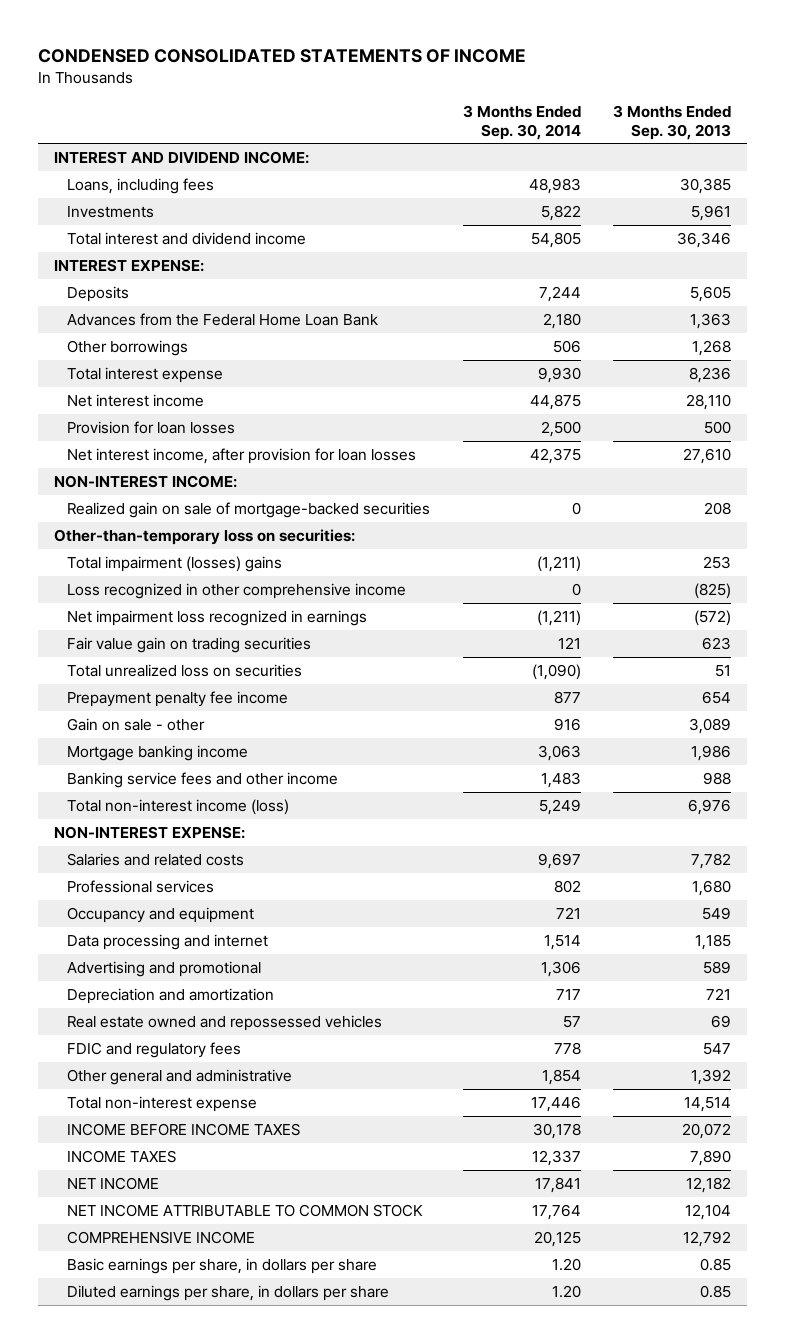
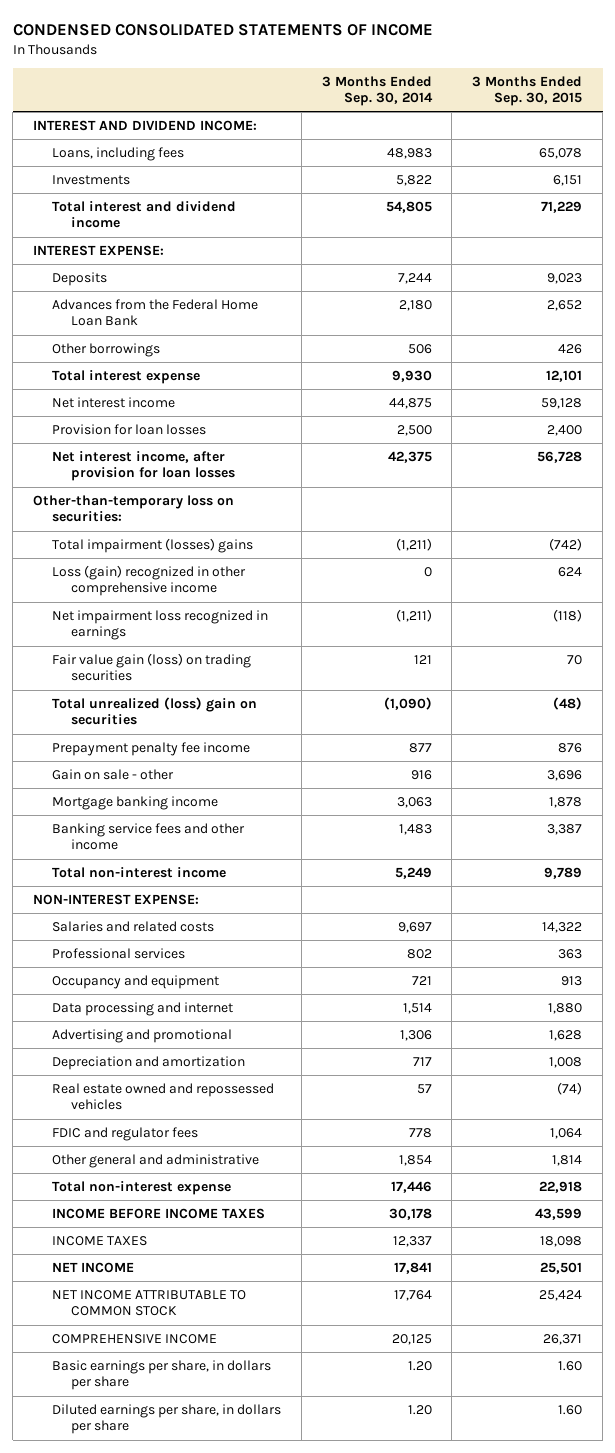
[612,105,731,140] 3 Months Ended Sep. 30, 2013 -> none
none -> [472,75,583,107] 3 Months Ended Sep. 30, 2015
[53,474,237,488] NON-INTEREST INCOME: -> none
[67,501,431,518] Realized gain on sale of mortgage-backed securities -> none
[67,582,407,599] Loss recognized in other comprehensive income -> [51,565,246,597] Loss (gain) recognized in other comprehensive income
[67,636,312,653] Fair value gain on trading securities -> [51,653,251,682] Fair value gain (loss) on trading securities
[67,663,303,677] Total unrealized loss on securities -> [51,697,257,726] Total unrealized (loss) gain on securities
[67,798,290,815] Total non-interest income (loss) -> [51,867,226,879] Total non-interest income
[67,1041,242,1058] FDIC and regulatory fees -> [51,1127,198,1142] FDIC and regulator fees

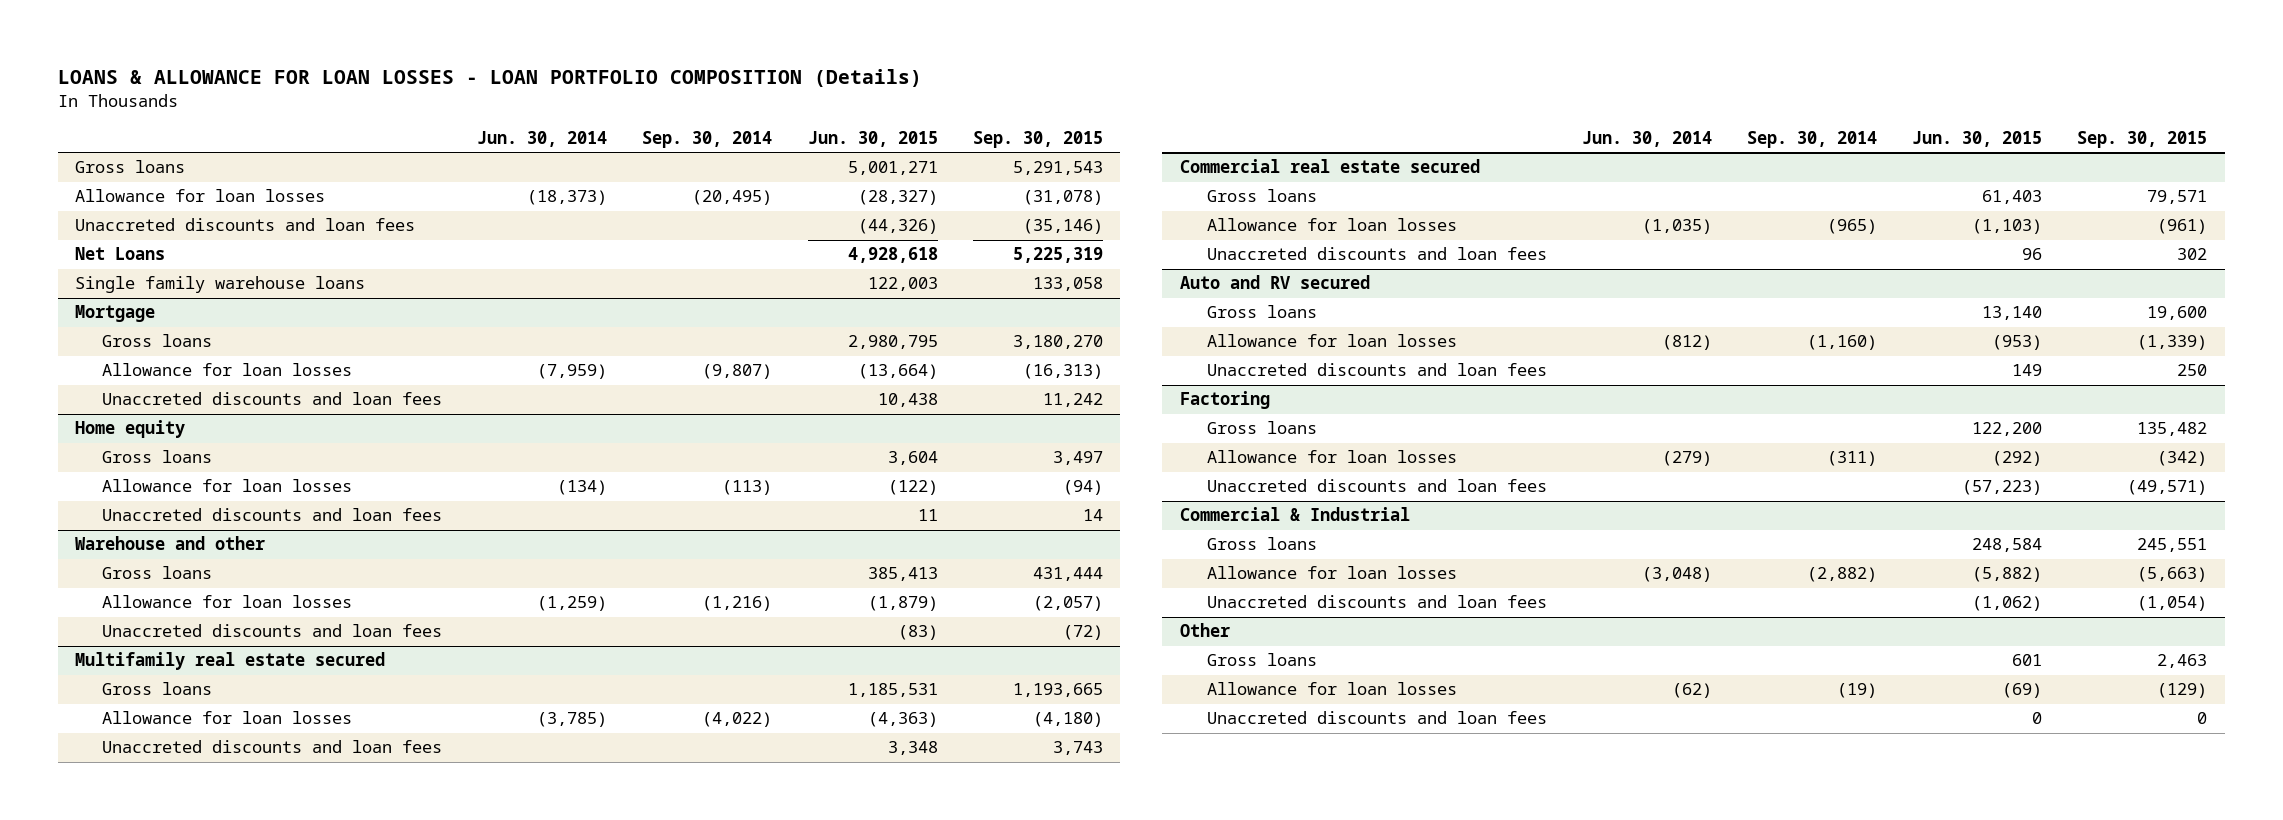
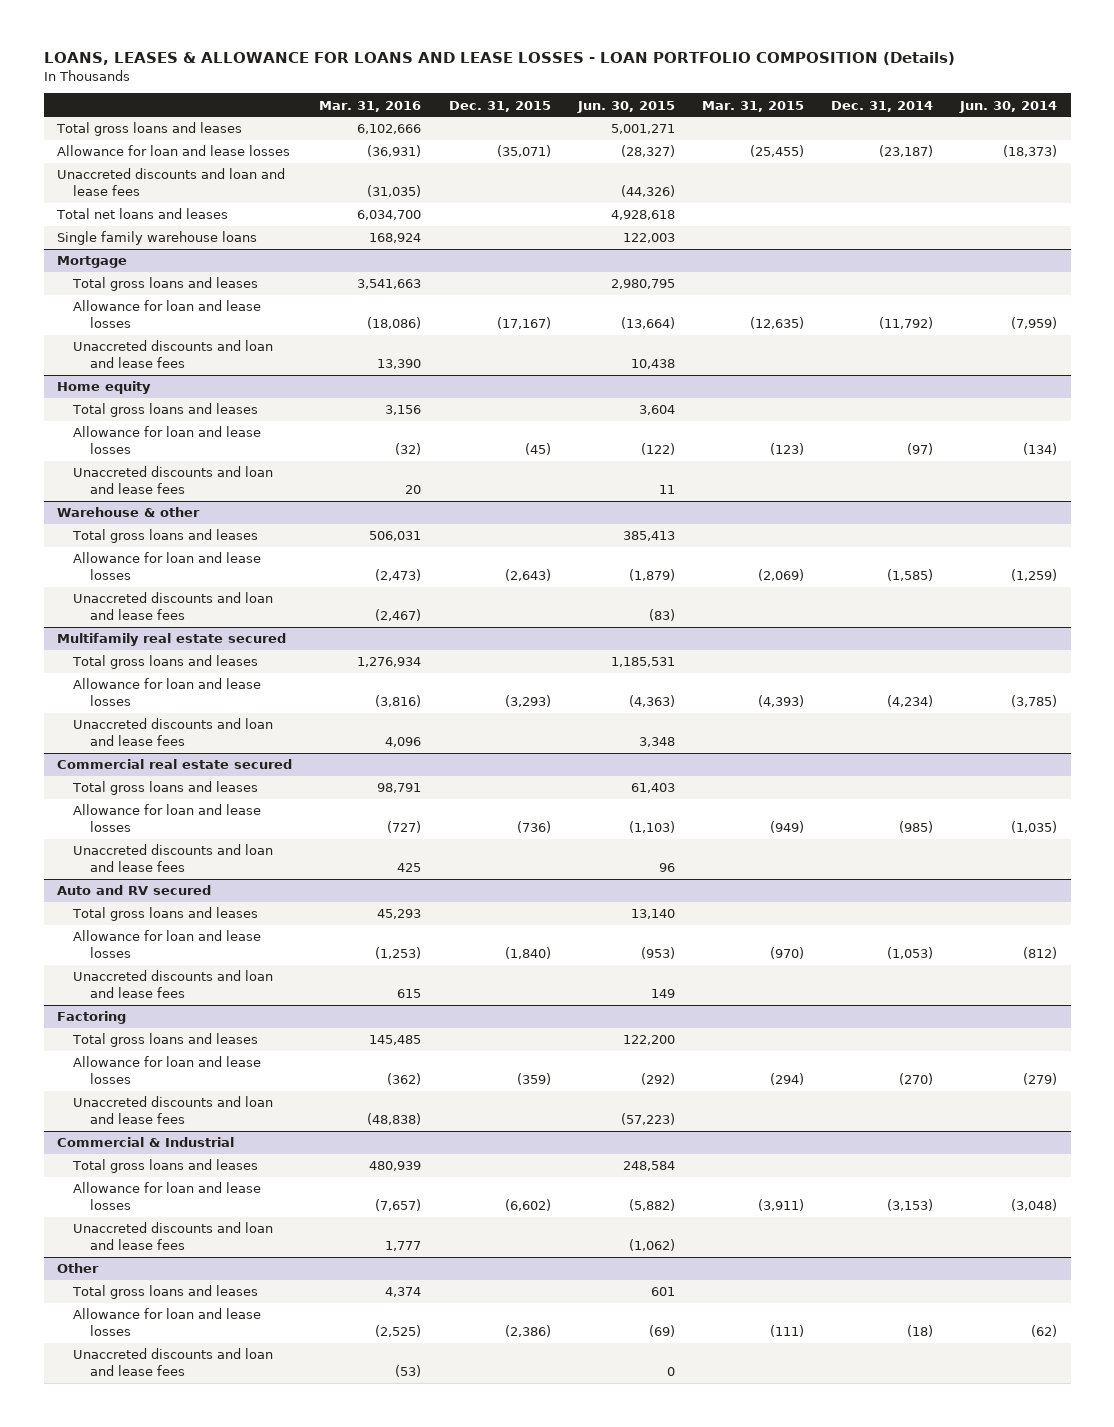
[57,68,922,87] LOANS & ALLOWANCE FOR LOAN LOSSES - LOAN PORTFOLIO COMPOSITION (Details) -> [43,52,955,66] LOANS, LEASES & ALLOWANCE FOR LOANS AND LEASE LOSSES - LOAN PORTFOLIO COMPOSITION (Details)
[642,131,773,149] Sep. 30, 2014 -> none
[972,131,1103,149] Sep. 30, 2015 -> none
none -> [319,100,422,112] Mar. 31, 2016
none -> [448,100,551,112] Dec. 31, 2015
none -> [701,100,804,112] Mar. 31, 2015
none -> [831,100,934,112] Dec. 31, 2014
[75,160,186,174] Gross loans -> [56,122,243,137] Total gross loans and leases
[75,189,326,203] Allowance for loan losses -> [57,145,291,157] Allowance for loan and lease losses
[75,218,416,232] Unaccreted discounts and loan fees -> [57,168,286,196] Unaccreted discounts and loan and lease fees
[75,247,166,261] Net Loans -> [56,208,229,220] Total net loans and leases
[102,334,213,348] Gross loans -> [72,277,259,292] Total gross loans and leases
[102,363,353,377] Allowance for loan losses -> [73,300,262,328] Allowance for loan and lease losses
[102,392,443,406] Unaccreted discounts and loan fees -> [73,340,274,368] Unaccreted discounts and loan and lease fees
[102,450,213,464] Gross loans -> [72,403,259,418] Total gross loans and leases
[102,479,353,493] Allowance for loan losses -> [73,426,262,454] Allowance for loan and lease losses
[102,508,443,522] Unaccreted discounts and loan fees -> [73,466,274,494] Unaccreted discounts and loan and lease fees
[75,536,266,551] Warehouse and other -> [57,507,201,518] Warehouse & other
[102,566,213,580] Gross loans -> [72,529,259,544] Total gross loans and leases
[102,595,353,609] Allowance for loan losses -> [73,552,262,580] Allowance for loan and lease losses
[102,624,443,638] Unaccreted discounts and loan fees -> [73,592,274,620] Unaccreted discounts and loan and lease fees
[102,682,213,696] Gross loans -> [72,655,259,670] Total gross loans and leases
[102,711,353,725] Allowance for loan losses -> [73,678,262,706] Allowance for loan and lease losses
[102,740,443,754] Unaccreted discounts and loan fees -> [73,718,274,746] Unaccreted discounts and loan and lease fees
[1206,189,1317,203] Gross loans -> [72,781,259,796] Total gross loans and leases
[1206,218,1457,232] Allowance for loan losses -> [73,804,262,832] Allowance for loan and lease losses
[1206,247,1547,261] Unaccreted discounts and loan fees -> [73,844,274,872] Unaccreted discounts and loan and lease fees
[1206,305,1317,319] Gross loans -> [72,907,259,922] Total gross loans and leases
[1206,334,1457,348] Allowance for loan losses -> [73,930,262,958] Allowance for loan and lease losses
[1206,363,1547,377] Unaccreted discounts and loan fees -> [73,970,274,998] Unaccreted discounts and loan and lease fees
[1206,421,1317,435] Gross loans -> [72,1033,259,1048] Total gross loans and leases
[1206,450,1457,464] Allowance for loan losses -> [73,1056,262,1084] Allowance for loan and lease losses
[1206,479,1547,493] Unaccreted discounts and loan fees -> [73,1096,274,1124] Unaccreted discounts and loan and lease fees
[1206,537,1317,551] Gross loans -> [72,1159,259,1174] Total gross loans and leases
[1206,566,1457,580] Allowance for loan losses -> [73,1182,262,1210] Allowance for loan and lease losses
[1206,595,1547,609] Unaccreted discounts and loan fees -> [73,1222,274,1250] Unaccreted discounts and loan and lease fees
[1206,653,1317,667] Gross loans -> [72,1285,259,1300] Total gross loans and leases
[1206,682,1457,696] Allowance for loan losses -> [73,1308,262,1336] Allowance for loan and lease losses
[1206,711,1547,725] Unaccreted discounts and loan fees -> [73,1348,274,1376] Unaccreted discounts and loan and lease fees

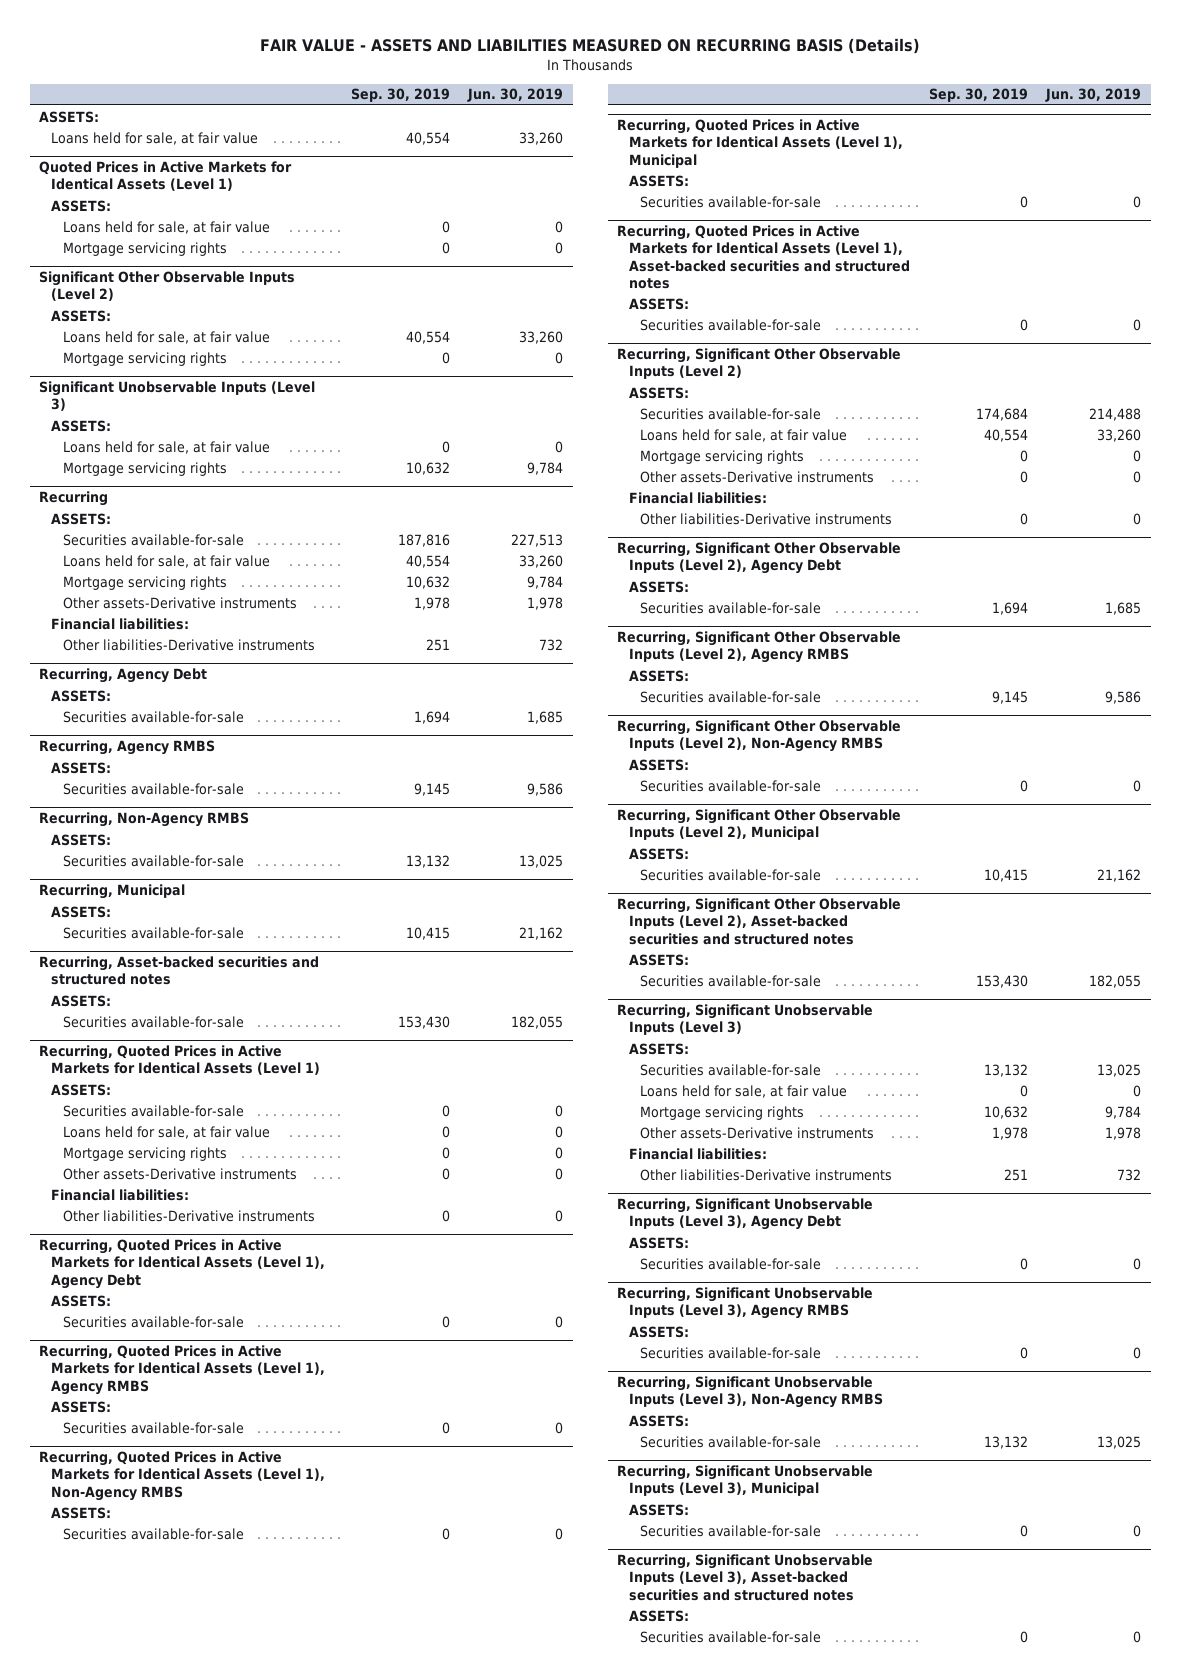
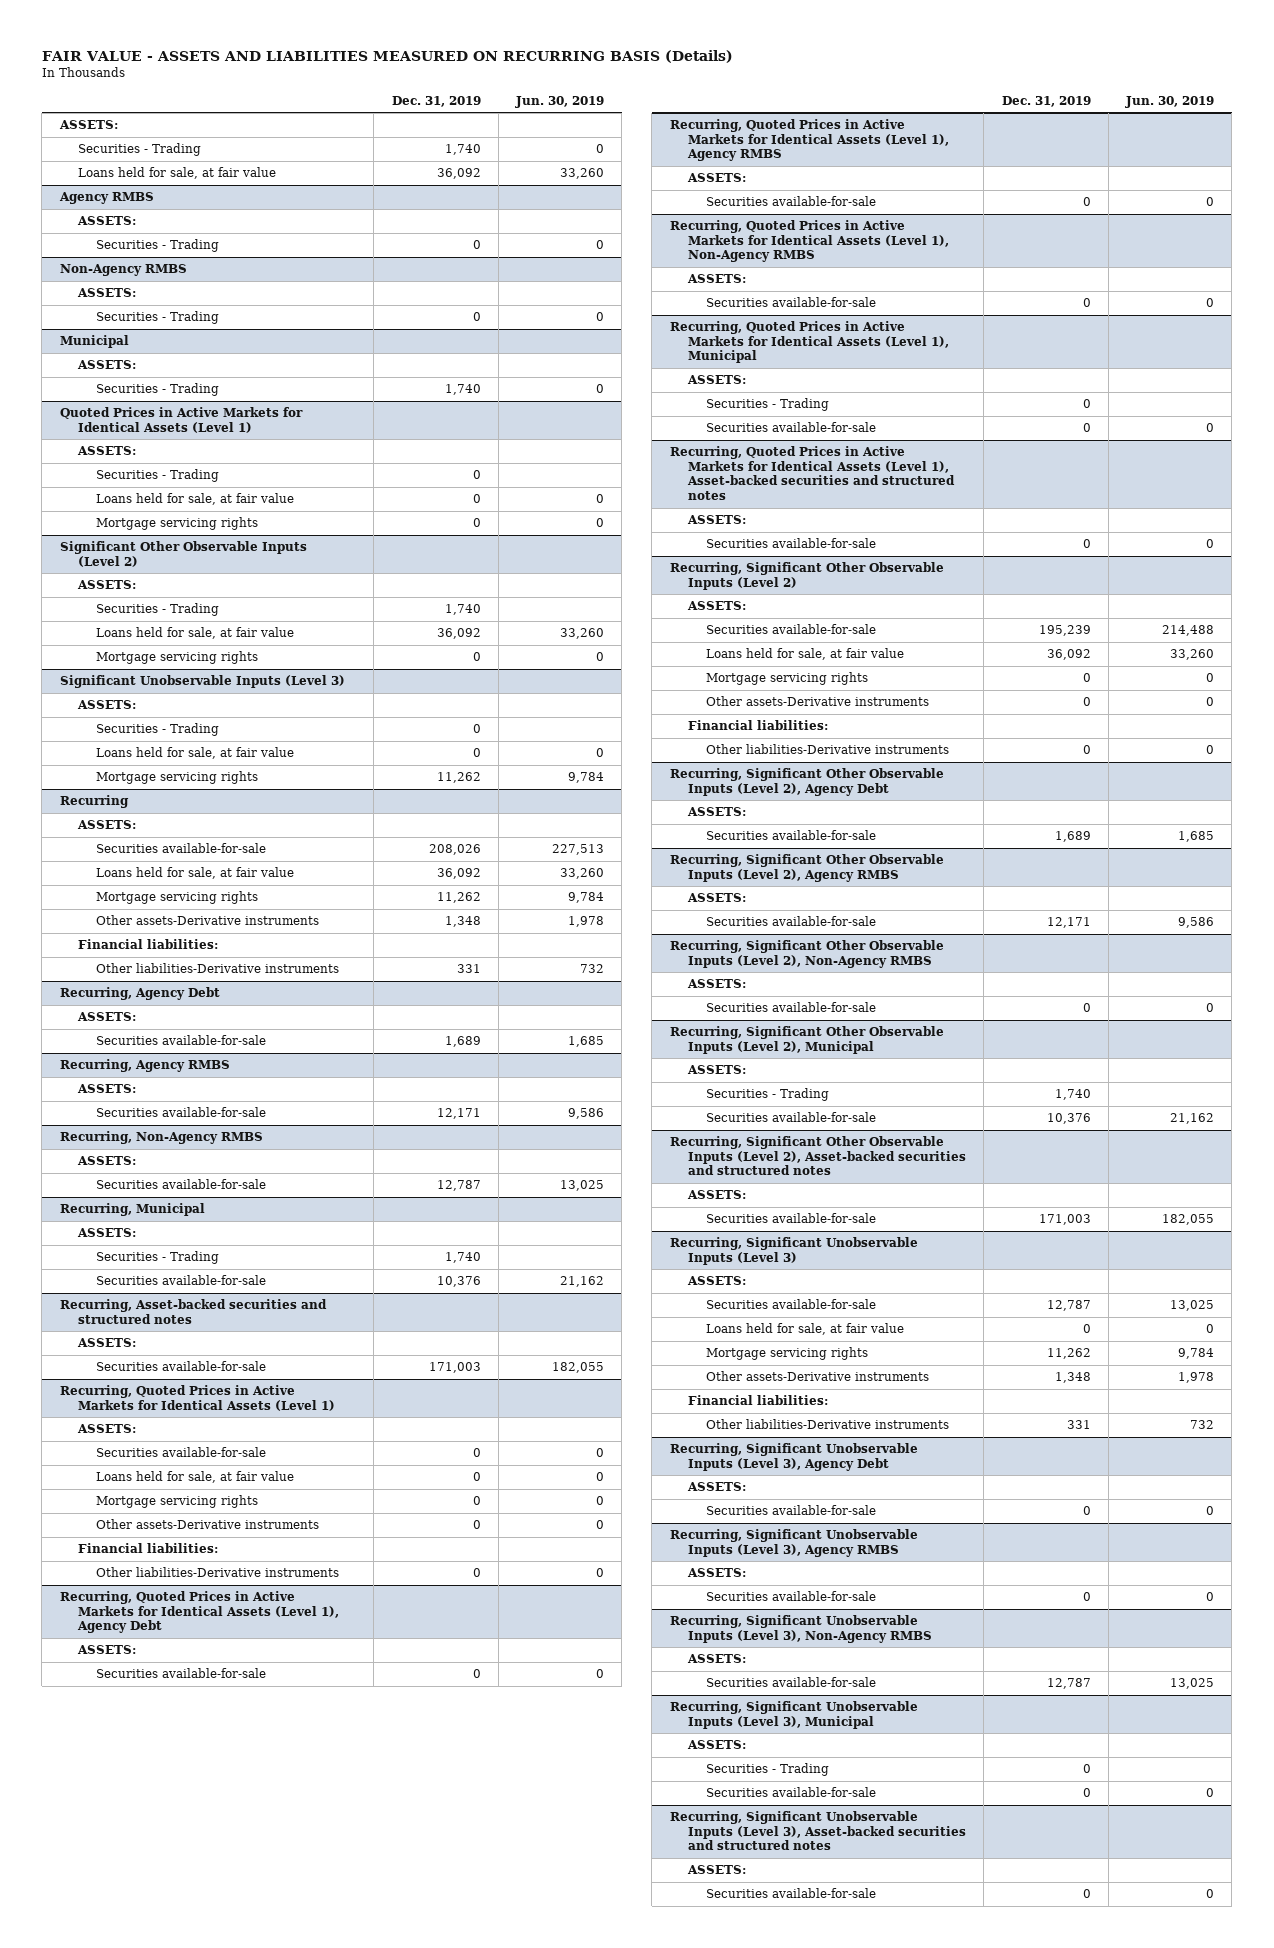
[350,88,450,103] Sep. 30, 2019 -> none
none -> [391,95,481,107] Dec. 31, 2019
none -> [78,143,202,157] Securities - Trading
none -> [58,192,154,205] Agency RMBS
none -> [77,216,137,226] ASSETS:
none -> [96,239,220,253] Securities - Trading
none -> [59,264,187,277] Non-Agency RMBS
none -> [77,288,137,298] ASSETS:
none -> [96,311,220,325] Securities - Trading
none -> [59,335,129,349] Municipal
none -> [77,360,137,370] ASSETS:
none -> [96,383,220,397] Securities - Trading
none -> [96,469,220,483] Securities - Trading
none -> [96,603,220,617] Securities - Trading
none -> [96,723,220,737] Securities - Trading
none -> [96,1251,220,1265] Securities - Trading
none -> [706,398,830,412] Securities - Trading
none -> [706,1088,830,1102] Securities - Trading
none -> [706,1763,830,1777] Securities - Trading

